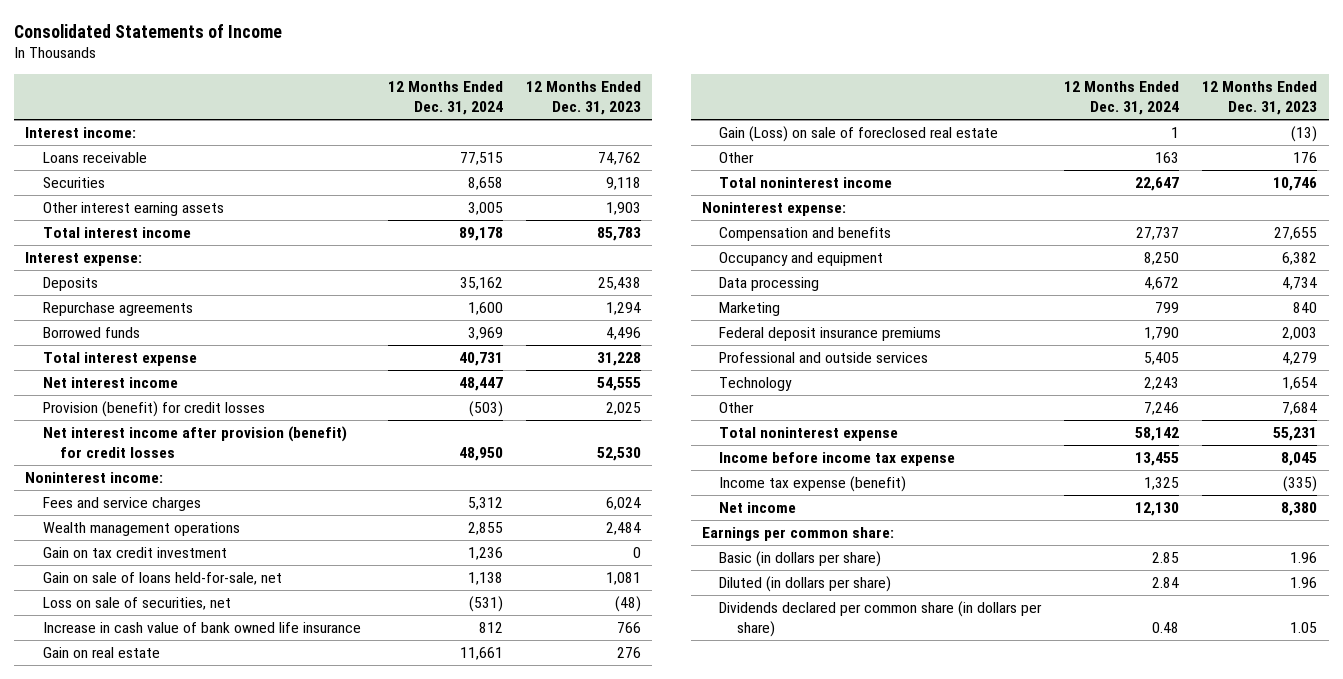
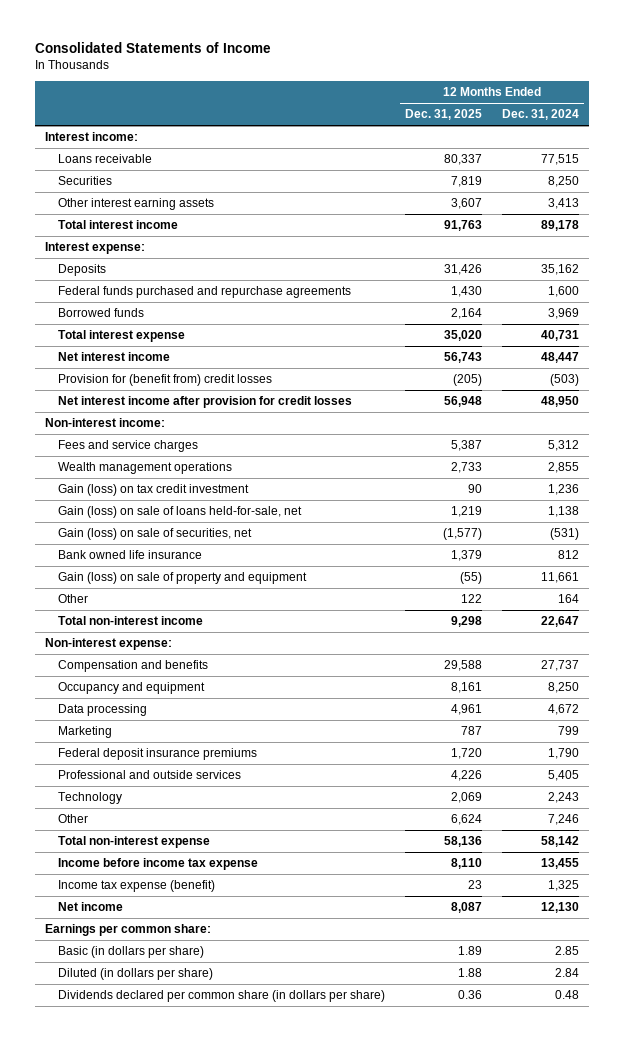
[525,81,641,116] 12 Months Ended Dec. 31, 2023 -> none
none -> [404,109,482,121] Dec. 31, 2025
[467,177,503,191] 8,658 -> [548,176,580,188] 8,250
[467,202,503,216] 3,005 -> [548,198,580,210] 3,413
[42,302,193,317] Repurchase agreements -> none
none -> [57,286,351,299] Federal funds purchased and repurchase agreements
[42,401,265,418] Provision (benefit) for credit losses -> [57,374,272,387] Provision for (benefit from) credit losses
[42,426,347,459] Net interest income after provision (benefit) for credit losses -> [57,396,352,409] Net interest income after provision for credit losses
[25,472,164,484] Noninterest income: -> [44,418,165,428] Non-interest income:
[719,126,999,143] Gain (Loss) on sale of foreclosed real estate -> none
[42,547,227,559] Gain on tax credit investment -> [57,484,249,497] Gain (loss) on tax credit investment
[42,572,282,586] Gain on sale of loans held-for-sale, net -> [57,506,302,519] Gain (loss) on sale of loans held-for-sale, net
[42,597,231,611] Loss on sale of securities, net -> [57,528,252,541] Gain (loss) on sale of securities, net
[42,622,361,634] Increase in cash value of bank owned life insurance -> [57,550,202,560] Bank owned life insurance
[42,647,160,659] Gain on real estate -> [57,572,307,585] Gain (loss) on sale of property and equipment
[1155,152,1180,164] 163 -> [558,594,580,604] 164
[719,177,893,189] Total noninterest income -> [57,616,203,626] Total non-interest income
[702,202,847,217] Noninterest expense: -> [44,638,172,651] Non-interest expense:
[719,427,899,442] Total noninterest expense -> [57,836,210,849] Total non-interest expense

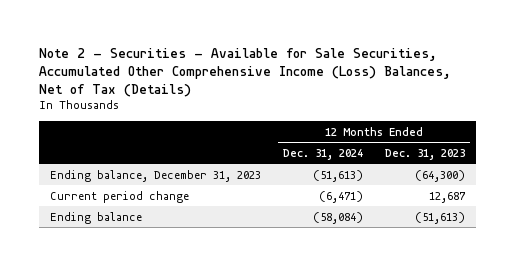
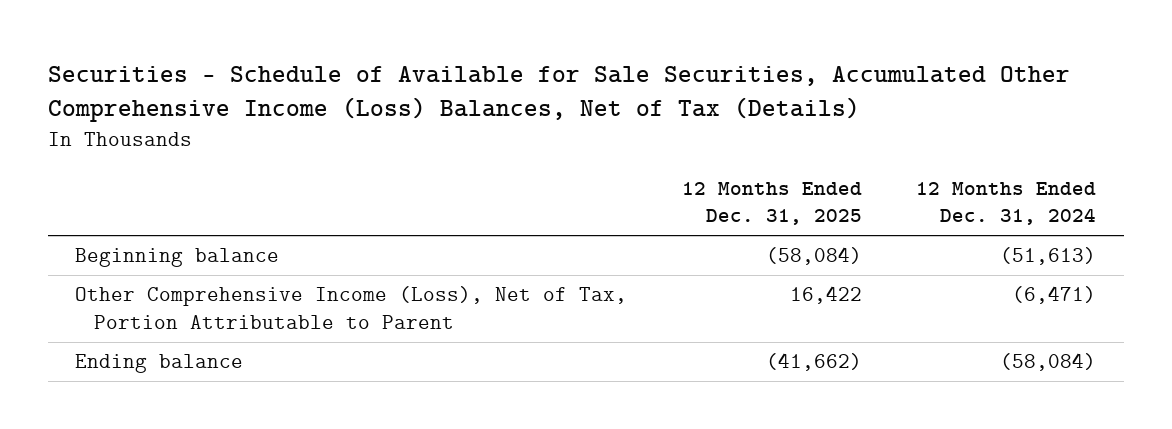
[39,47,452,97] Note 2 - Securities - Available for Sale Securities, Accumulated Other Comprehensive Income (Loss) Balances, Net of Tax (Details) -> [47,66,1070,123] Securities - Schedule of Available for Sale Securities, Accumulated Other Comprehensive Income (Loss) Balances, Net of Tax (Details)
[384,148,465,160] Dec. 31, 2023 -> none
none -> [681,181,862,226] 12 Months Ended Dec. 31, 2025
[50,169,262,182] Ending balance, December 31, 2023 -> [75,248,280,268] Beginning balance
[50,190,190,203] Current period change -> [75,286,628,330] Other Comprehensive Income (Loss), Net of Tax, Portion Attributable to Parent

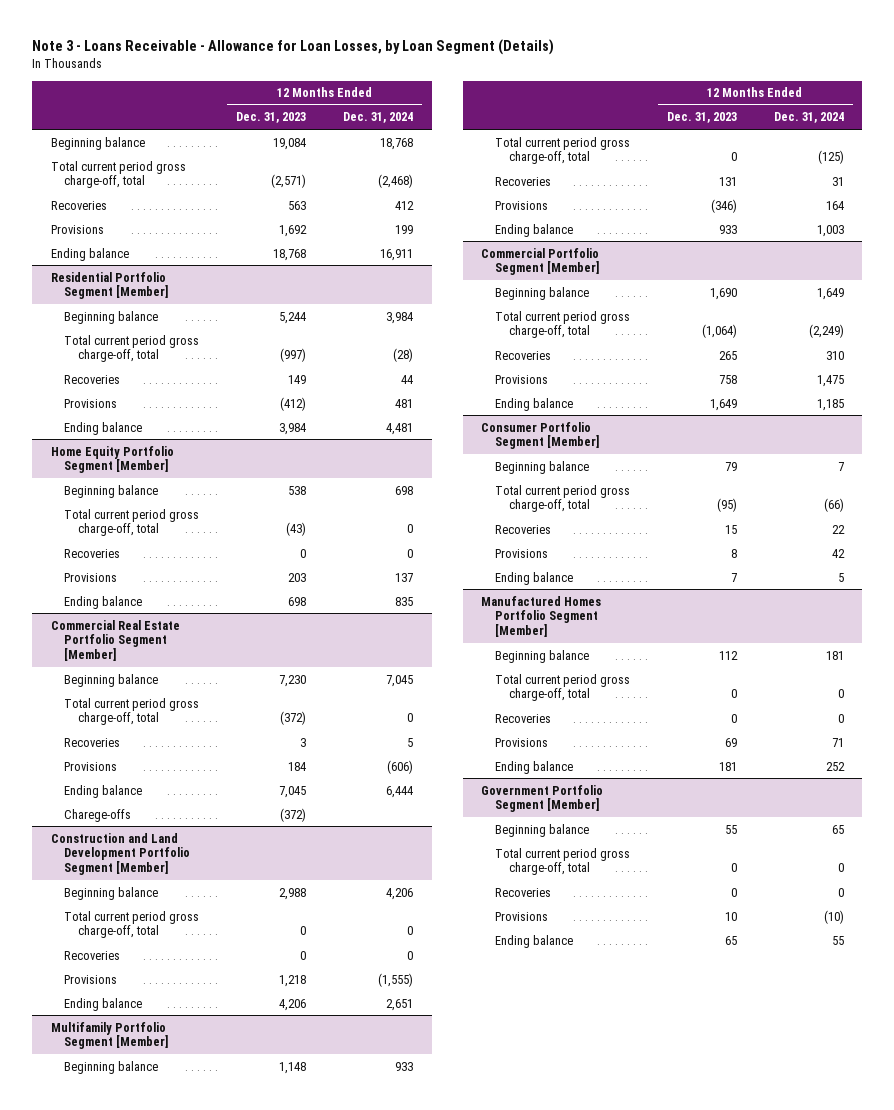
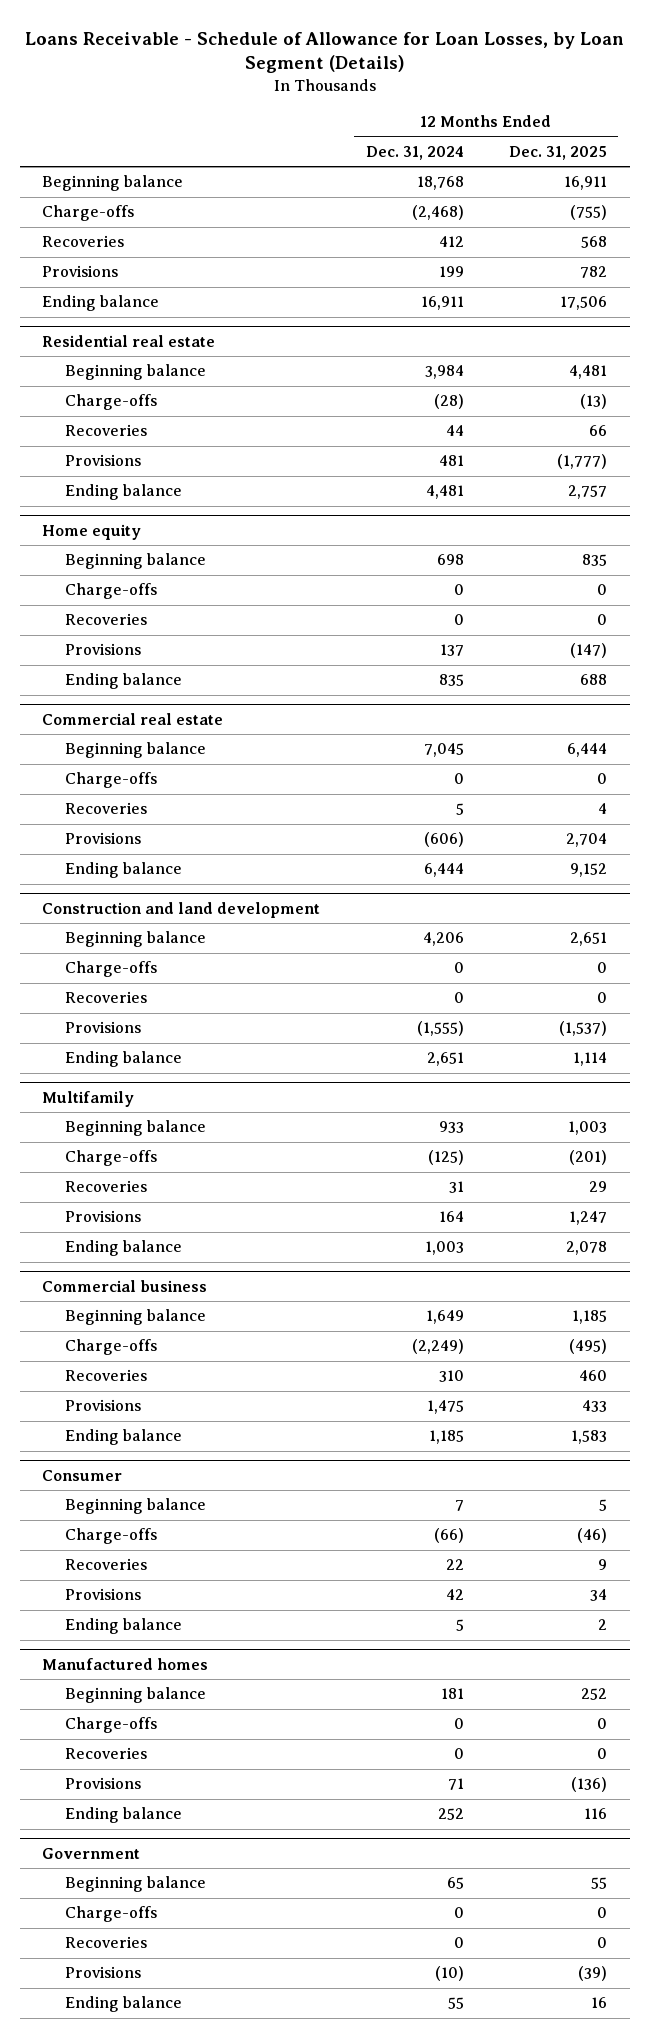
[32,39,555,56] Note 3 - Loans Receivable - Allowance for Loan Losses, by Loan Segment (Details) -> [24,31,624,74] Loans Receivable - Schedule of Allowance for Loan Losses, by Loan Segment (Details)
[236,112,307,124] Dec. 31, 2023 -> none
none -> [508,145,607,160] Dec. 31, 2025
[50,160,186,189] Total current period gross charge-off, total -> [42,205,135,222] Charge-offs
[50,271,169,300] Residential Portfolio Segment [Member] -> [42,335,216,348] Residential real estate
[64,334,200,363] Total current period gross charge-off, total -> [65,394,158,411] Charge-offs
[50,445,174,474] Home Equity Portfolio Segment [Member] -> [42,524,142,541] Home equity
[64,508,200,537] Total current period gross charge-off, total -> [65,583,158,600] Charge-offs
[50,619,180,662] Commercial Real Estate Portfolio Segment [Member] -> [42,713,224,726] Commercial real estate
[64,697,200,726] Total current period gross charge-off, total -> [65,772,158,789] Charge-offs
[64,808,132,822] Charege-offs -> none
[50,832,191,876] Construction and Land Development Portfolio Segment [Member] -> [42,902,321,919] Construction and land development
[64,910,200,939] Total current period gross charge-off, total -> [65,961,158,978] Charge-offs
[50,1021,169,1050] Multifamily Portfolio Segment [Member] -> [42,1091,135,1108] Multifamily
[494,136,630,165] Total current period gross charge-off, total -> [65,1150,158,1167] Charge-offs
[481,247,600,276] Commercial Portfolio Segment [Member] -> [42,1280,208,1293] Commercial business
[494,310,630,339] Total current period gross charge-off, total -> [65,1339,158,1356] Charge-offs
[481,421,599,450] Consumer Portfolio Segment [Member] -> [42,1470,123,1482] Consumer
[494,484,630,513] Total current period gross charge-off, total -> [65,1528,158,1545] Charge-offs
[481,595,602,638] Manufactured Homes Portfolio Segment [Member] -> [42,1658,209,1671] Manufactured homes
[494,673,630,702] Total current period gross charge-off, total -> [65,1717,158,1734] Charge-offs
[481,784,604,813] Government Portfolio Segment [Member] -> [42,1848,141,1860] Government
[494,847,630,876] Total current period gross charge-off, total -> [65,1906,158,1923] Charge-offs

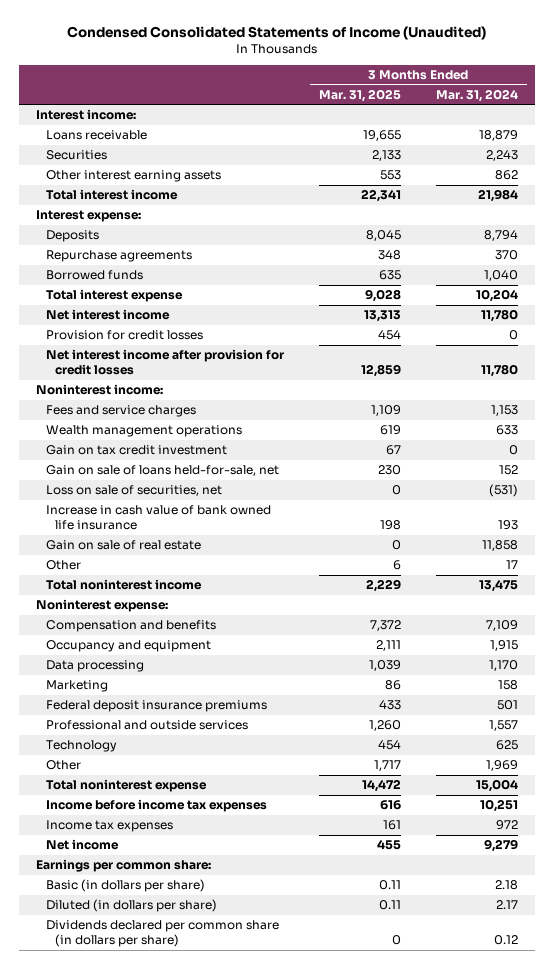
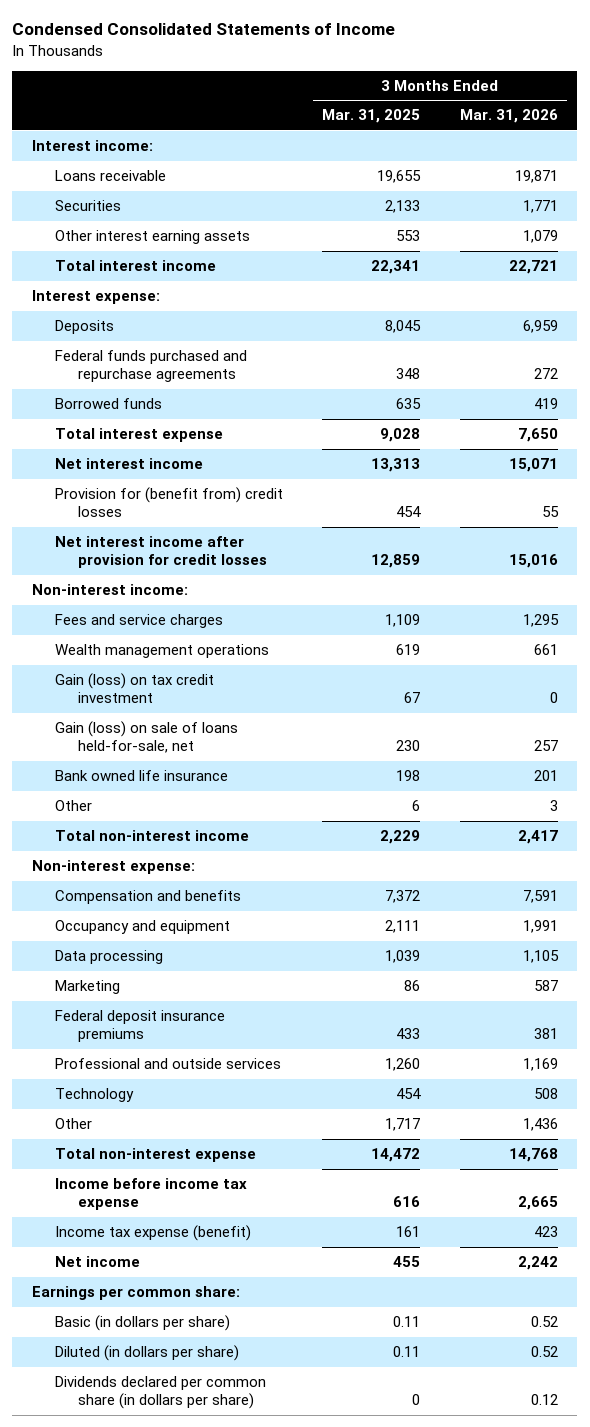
[67,26,487,41] Condensed Consolidated Statements of Income (Unaudited) -> [12,23,396,36] Condensed Consolidated Statements of Income
[435,88,518,102] Mar. 31, 2024 -> none
none -> [459,109,558,124] Mar. 31, 2026
[45,250,192,263] Repurchase agreements -> [55,350,248,383] Federal funds purchased and repurchase agreements
[45,330,203,341] Provision for credit losses -> [55,487,284,518] Provision for (benefit from) credit losses
[36,384,164,396] Noninterest income: -> [31,584,188,596] Non-interest income:
[45,485,222,497] Loss on sale of securities, net -> none
[45,540,201,551] Gain on sale of real estate -> none
[45,445,227,456] Gain on tax credit investment -> [55,673,215,704] Gain (loss) on tax credit investment
[45,465,279,477] Gain on sale of loans held-for-sale, net -> [55,721,239,754] Gain (loss) on sale of loans held-for-sale, net
[45,505,271,531] Increase in cash value of bank owned life insurance -> [55,770,229,782] Bank owned life insurance
[45,579,202,591] Total noninterest income -> [55,830,250,842] Total non-interest income
[36,599,169,613] Noninterest expense: -> [31,860,195,875] Non-interest expense:
[45,779,207,793] Total noninterest expense -> [55,1148,257,1163] Total non-interest expense
[45,799,267,813] Income before income tax expenses -> [55,1178,248,1211] Income before income tax expense
[45,820,173,833] Income tax expenses -> [55,1225,252,1242] Income tax expense (benefit)

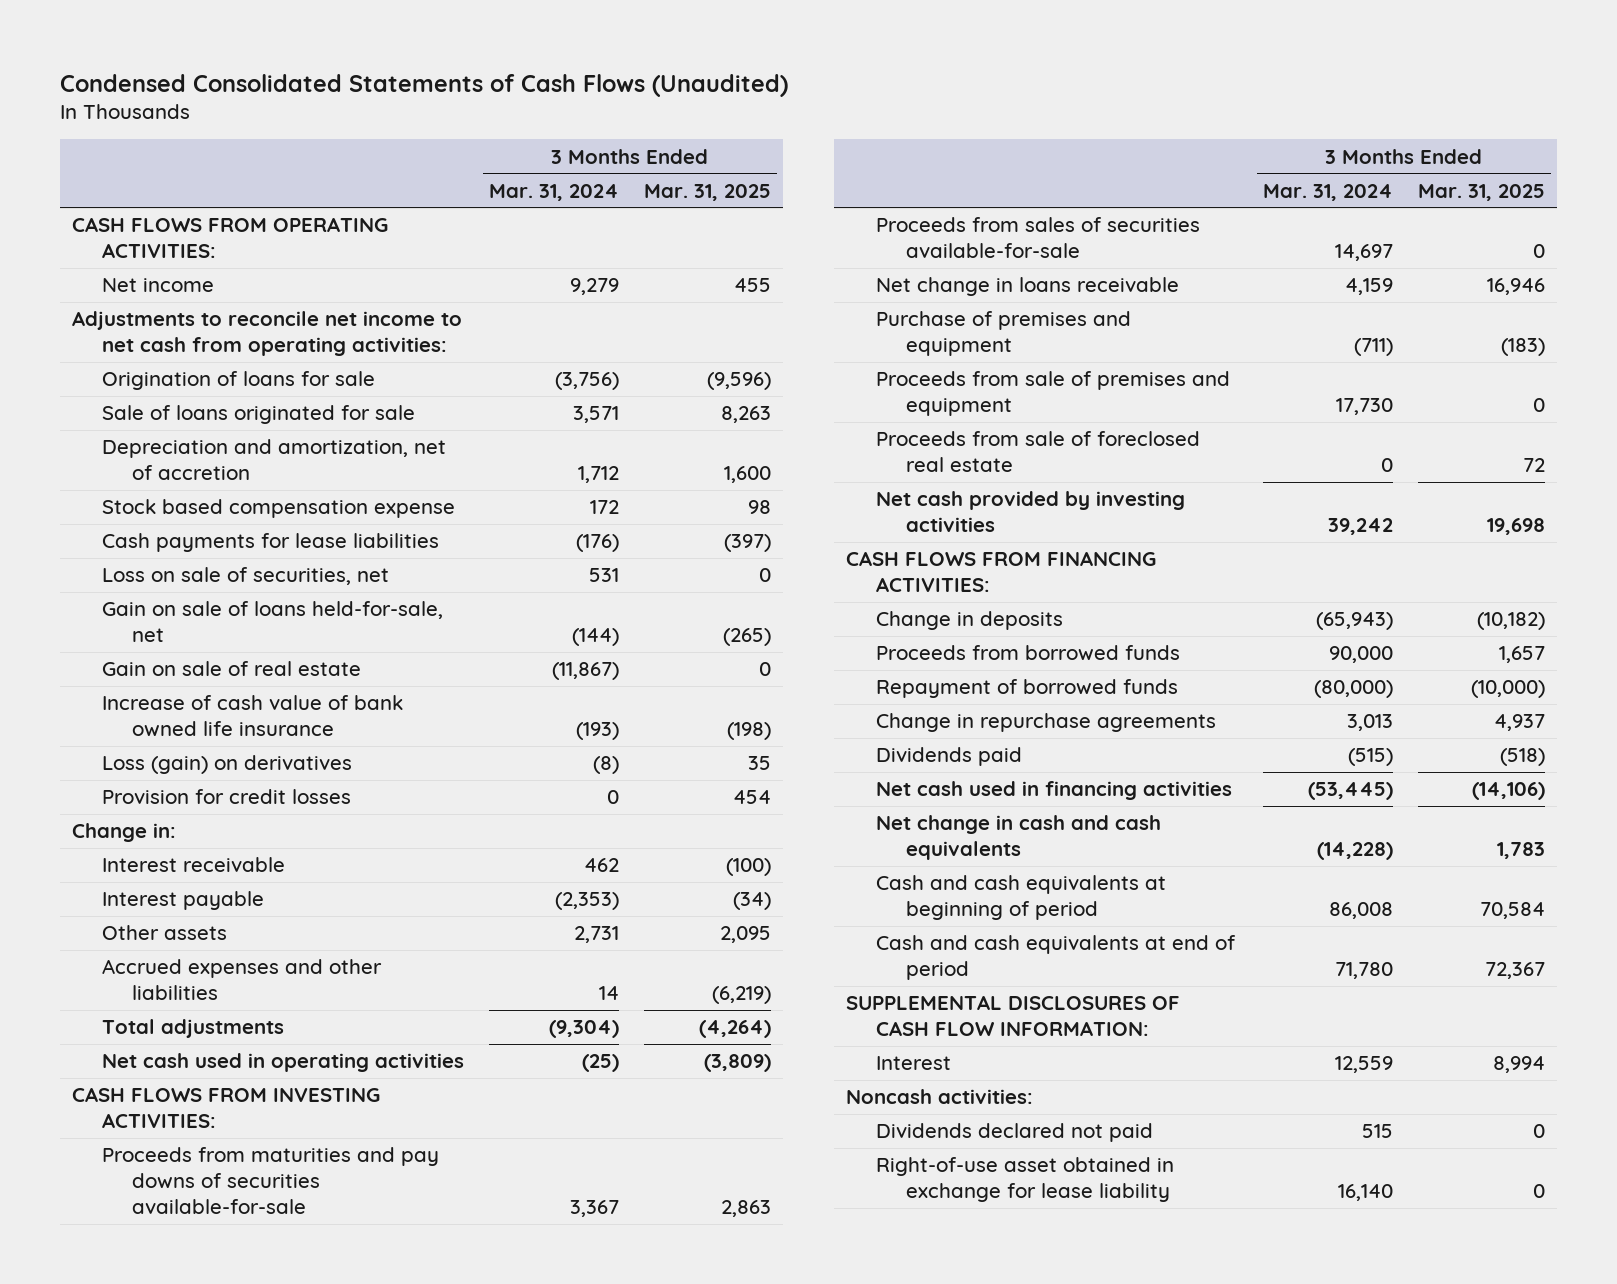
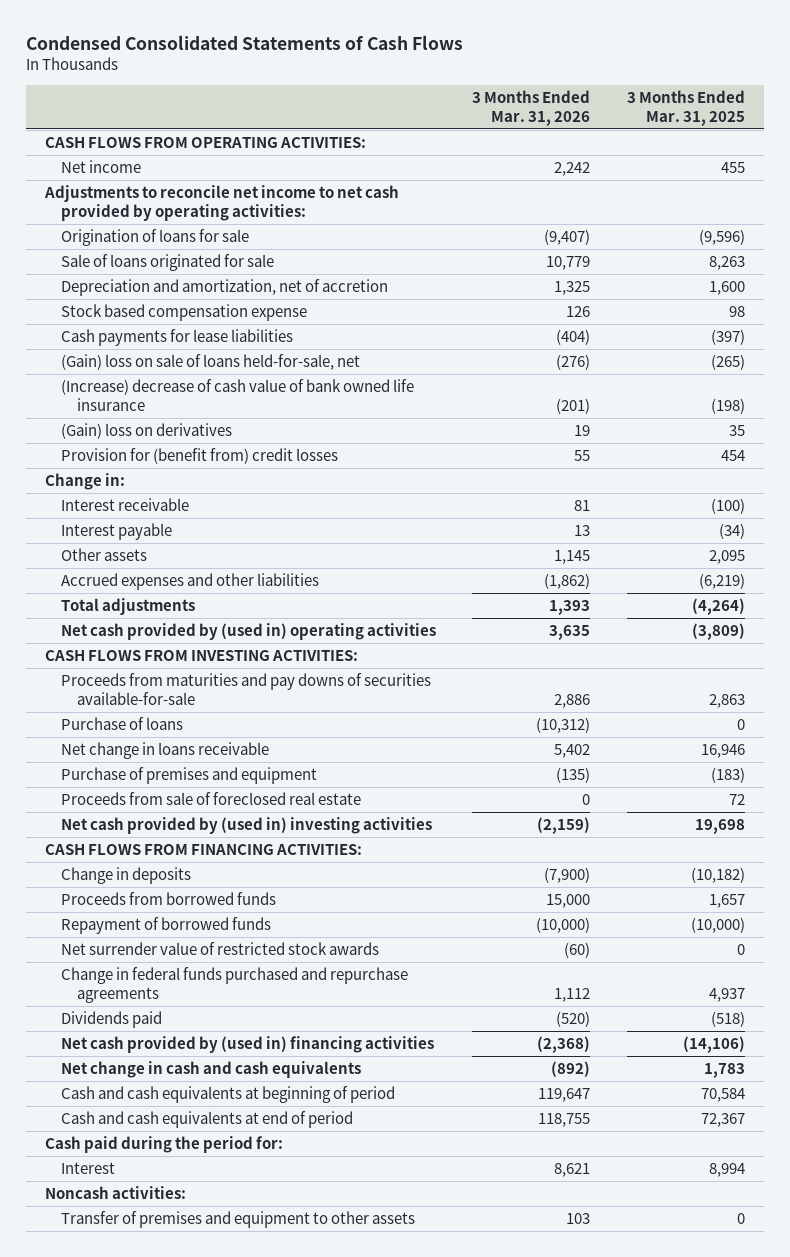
[60,73,789,97] Condensed Consolidated Statements of Cash Flows (Unaudited) -> [26,34,464,50] Condensed Consolidated Statements of Cash Flows
[488,183,619,201] Mar. 31, 2024 -> none
none -> [472,89,591,126] 3 Months Ended Mar. 31, 2026
[72,311,463,357] Adjustments to reconcile net income to net cash from operating activities: -> [43,184,399,222] Adjustments to reconcile net income to net cash provided by operating activities:
[102,567,390,586] Loss on sale of securities, net -> none
[102,661,362,677] Gain on sale of real estate -> none
[102,601,444,643] Gain on sale of loans held-for-sale, net -> [60,353,360,370] (Gain) loss on sale of loans held-for-sale, net
[102,695,404,738] Increase of cash value of bank owned life insurance -> [60,378,414,412] (Increase) decrease of cash value of bank owned life insurance
[102,755,353,775] Loss (gain) on derivatives -> [60,422,232,439] (Gain) loss on derivatives
[102,789,352,805] Provision for credit losses -> [60,447,338,464] Provision for (benefit from) credit losses
[102,1053,465,1073] Net cash used in operating activities -> [60,622,436,640] Net cash provided by (used in) operating activities
[876,217,1201,259] Proceeds from sales of securities available-for-sale -> none
none -> [60,716,183,730] Purchase of loans
[876,371,1231,417] Proceeds from sale of premises and equipment -> none
[876,491,1186,533] Net cash provided by investing activities -> [60,816,432,834] Net cash provided by (used in) investing activities
none -> [60,941,379,955] Net surrender value of restricted stock awards
[876,713,1217,733] Change in repurchase agreements -> [60,966,408,1004] Change in federal funds purchased and repurchase agreements
[876,781,1233,801] Net cash used in financing activities -> [60,1035,434,1053] Net cash provided by (used in) financing activities
[846,995,1181,1037] SUPPLEMENTAL DISCLOSURES OF CASH FLOW INFORMATION: -> none
none -> [44,1135,283,1153] Cash paid during the period for:
[876,1123,1154,1143] Dividends declared not paid -> none
[876,1157,1175,1203] Right-of-use asset obtained in exchange for lease liability -> none
none -> [60,1210,415,1228] Transfer of premises and equipment to other assets

